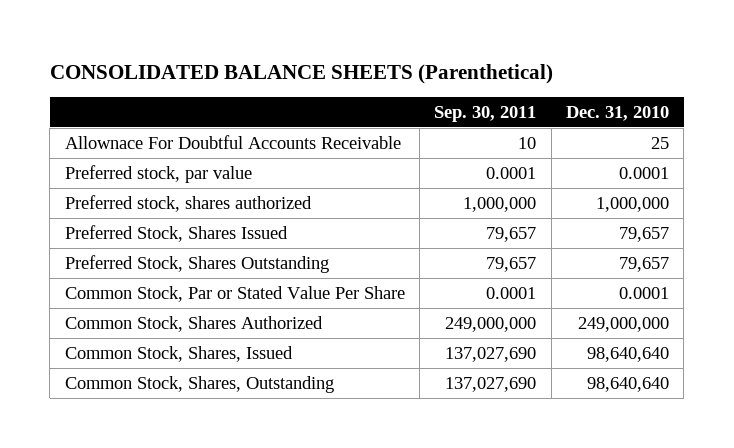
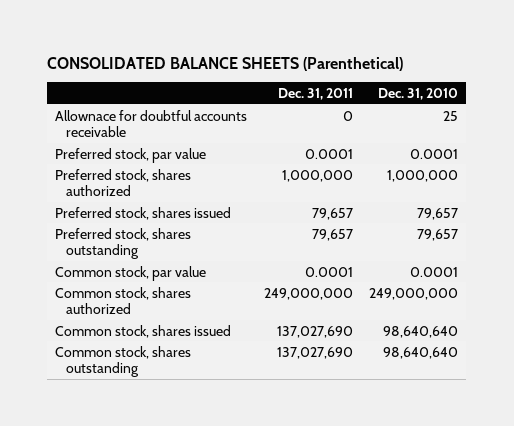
[434,105,537,122] Sep. 30, 2011 -> none
none -> [277,87,353,100] Dec. 31, 2011
[64,134,401,149] Allownace For Doubtful Accounts Receivable -> [55,109,248,137] Allownace for doubtful accounts receivable
[64,224,288,242] Preferred Stock, Shares Issued -> [55,206,232,220] Preferred stock, shares issued
[64,254,329,273] Preferred Stock, Shares Outstanding -> [55,227,192,259] Preferred stock, shares outstanding
[64,285,405,302] Common Stock, Par or Stated Value Per Share -> [55,265,207,281] Common stock, par value
[64,315,323,332] Common Stock, Shares Authorized -> [55,286,192,314] Common stock, shares authorized
[64,345,293,362] Common Stock, Shares, Issued -> [55,324,232,338] Common stock, shares issued
[64,375,334,393] Common Stock, Shares, Outstanding -> [55,345,192,377] Common stock, shares outstanding

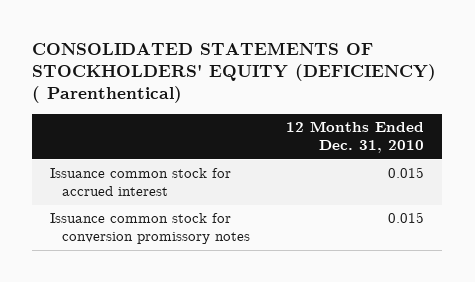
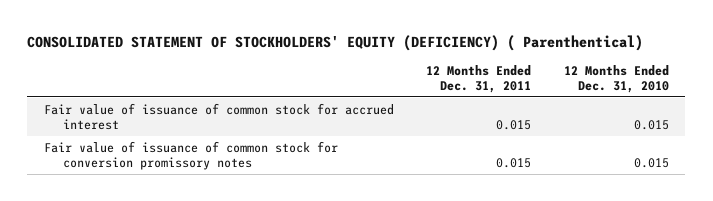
[32,41,437,104] CONSOLIDATED STATEMENTS OF STOCKHOLDERS' EQUITY (DEFICIENCY) ( Parenthentical) -> [27,34,644,51] CONSOLIDATED STATEMENT OF STOCKHOLDERS' EQUITY (DEFICIENCY) ( Parenthentical)
none -> [426,64,532,94] 12 Months Ended Dec. 31, 2011
[50,168,232,197] Issuance common stock for accrued interest -> [43,102,394,130] Fair value of issuance of common stock for accrued interest
[50,213,251,245] Issuance common stock for conversion promissory notes -> [43,140,338,170] Fair value of issuance of common stock for conversion promissory notes

